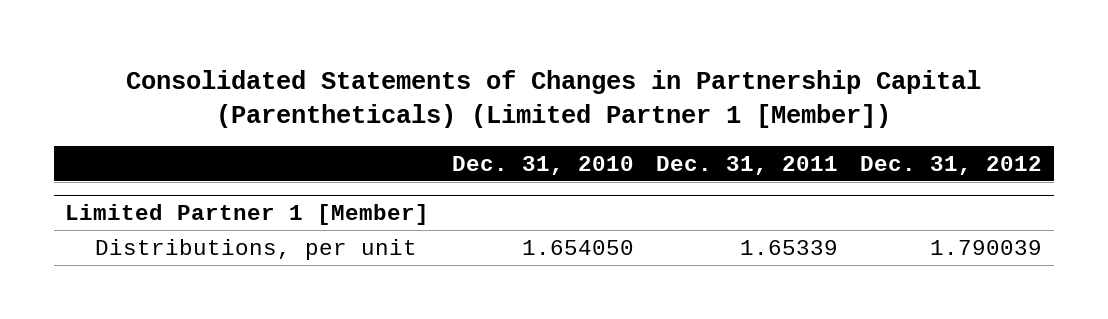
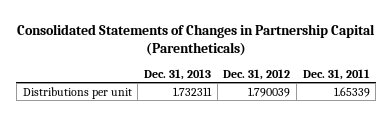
[125,69,981,129] Consolidated Statements of Changes in Partnership Capital (Parentheticals) (Limited Partner 1 [Member]) -> [17,23,376,57] Consolidated Statements of Changes in Partnership Capital (Parentheticals)
[451,155,634,175] Dec. 31, 2010 -> none
none -> [143,68,211,80] Dec. 31, 2013
[65,204,430,226] Limited Partner 1 [Member] -> none
[95,238,418,260] Distributions, per unit -> [22,86,132,99] Distributions per unit

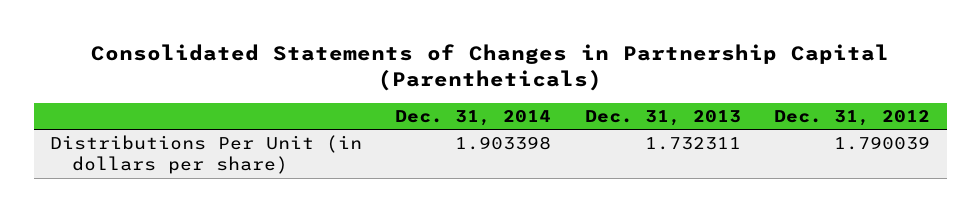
[302,68,370,80] Dec. 31, 2011 -> none
none -> [395,110,552,127] Dec. 31, 2014
[22,86,132,99] Distributions per unit -> [50,134,363,175] Distributions Per Unit (in dollars per share)

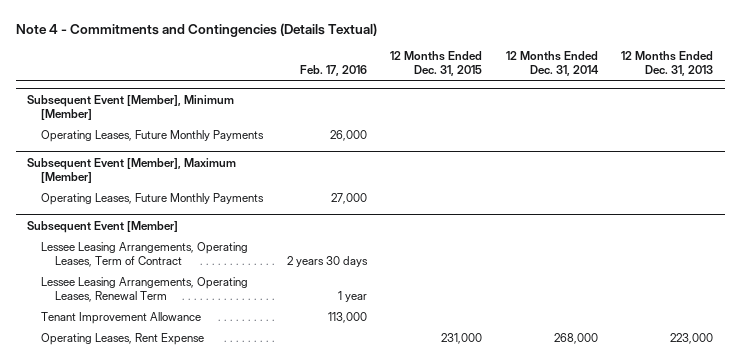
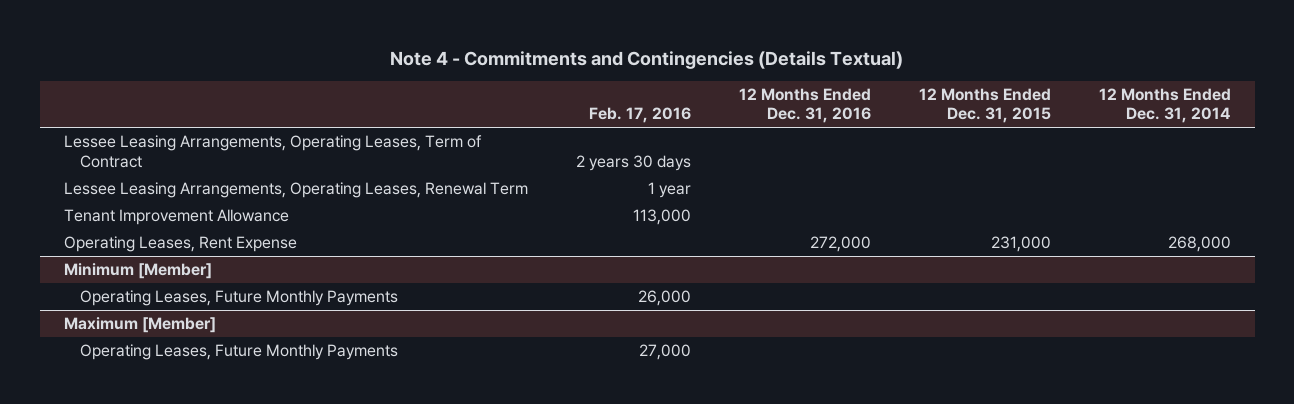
[621,51,714,77] 12 Months Ended Dec. 31, 2013 -> none
none -> [738,87,871,124] 12 Months Ended Dec. 31, 2016
[27,94,235,120] Subsequent Event [Member], Minimum [Member] -> none
[41,129,265,142] Operating Leases, Future Monthly Payments -> none
[27,157,237,183] Subsequent Event [Member], Maximum [Member] -> none
[41,192,265,205] Operating Leases, Future Monthly Payments -> none
[27,220,179,233] Subsequent Event [Member] -> none
none -> [63,263,212,280] Minimum [Member]
none -> [79,290,398,307] Operating Leases, Future Monthly Payments
none -> [63,317,216,334] Maximum [Member]
none -> [79,344,398,361] Operating Leases, Future Monthly Payments

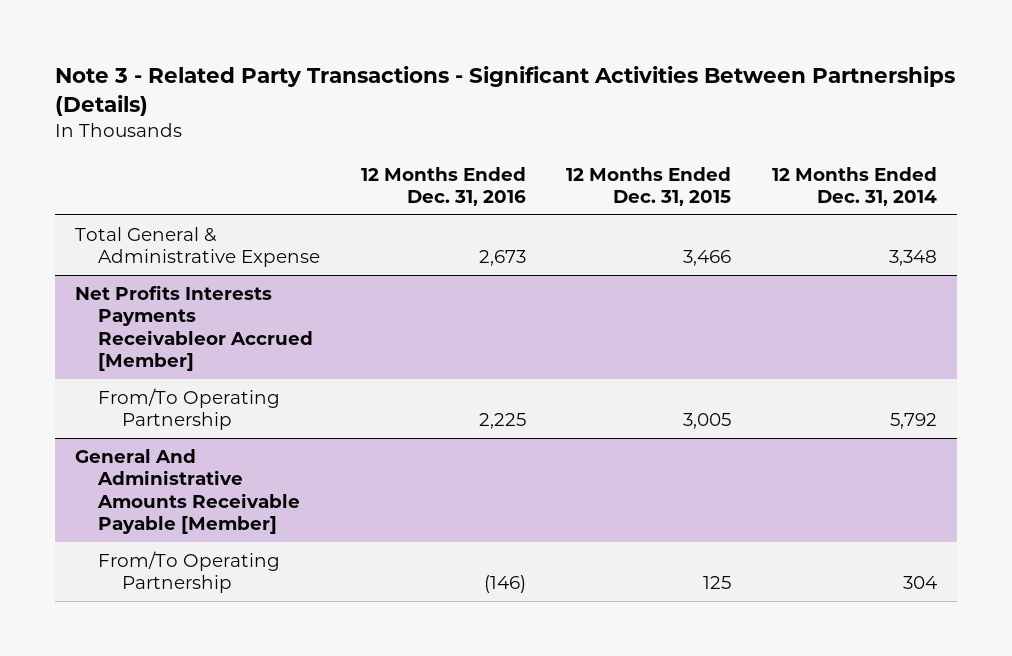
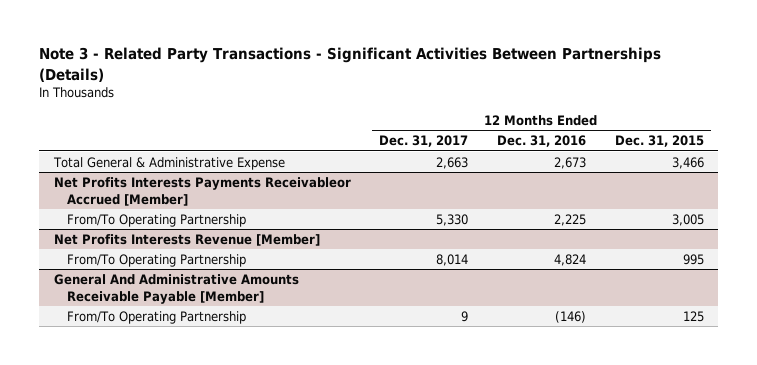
[771,166,937,207] 12 Months Ended Dec. 31, 2014 -> none
none -> [379,135,469,148] Dec. 31, 2017
none -> [53,233,320,246] Net Profits Interests Revenue [Member]
none -> [67,253,247,267] From/To Operating Partnership

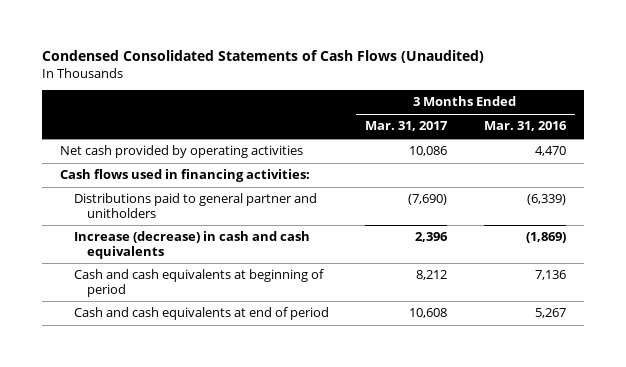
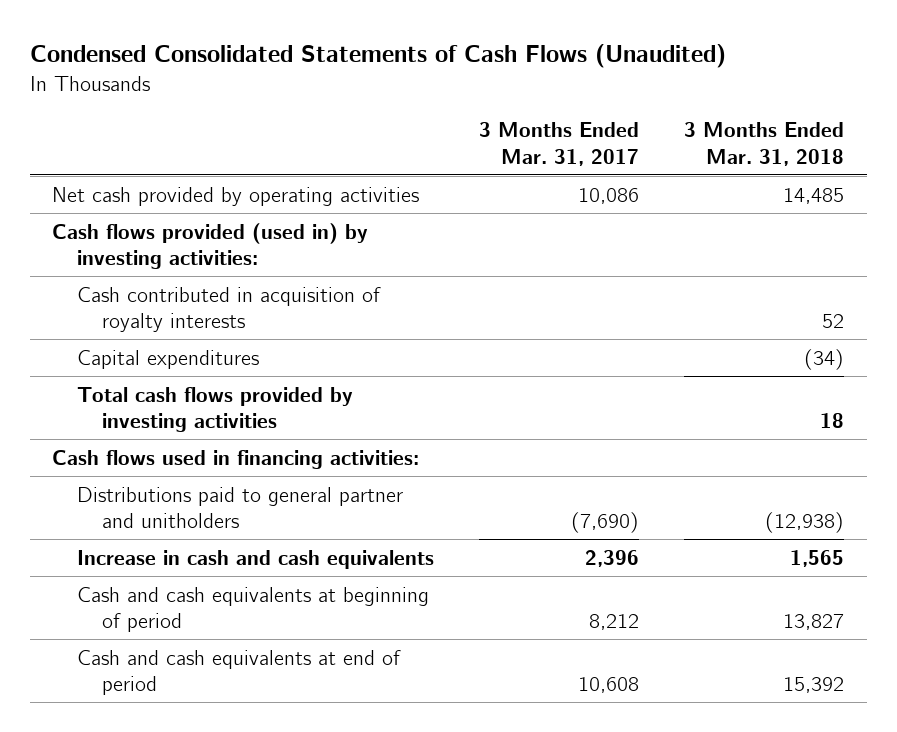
[483,121,567,132] Mar. 31, 2016 -> none
none -> [684,122,845,166] 3 Months Ended Mar. 31, 2018
none -> [52,222,369,270] Cash flows provided (used in) by investing activities:
none -> [76,286,381,333] Cash contributed in acquisition of royalty interests
none -> [76,349,259,369] Capital expenditures
none -> [76,386,353,433] Total cash flows provided by investing activities
[73,231,310,259] Increase (decrease) in cash and cash equivalents -> [76,549,434,569] Increase in cash and cash equivalents

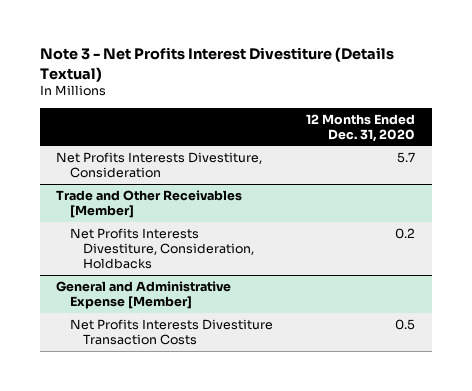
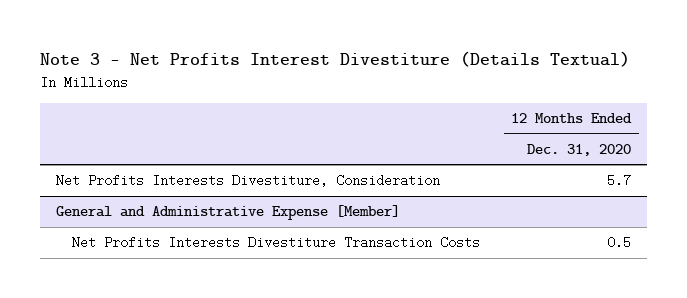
[56,189,243,218] Trade and Other Receivables [Member] -> none
[69,227,255,269] Net Profits Interests Divestiture, Consideration, Holdbacks -> none

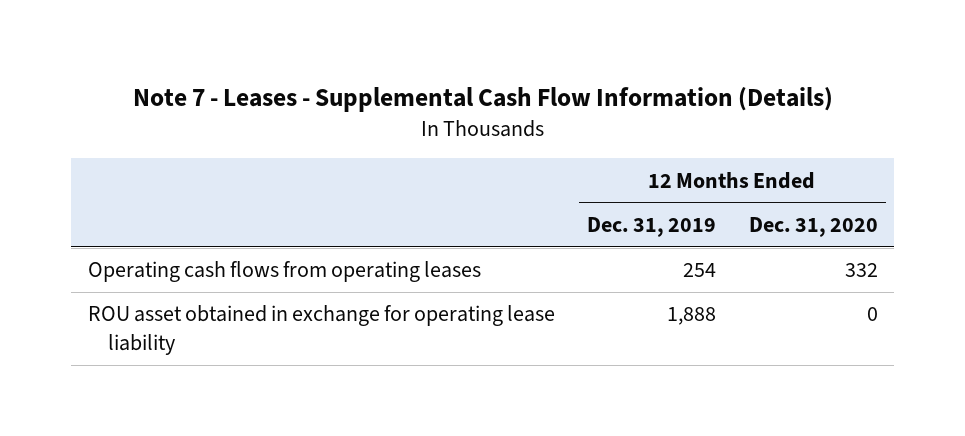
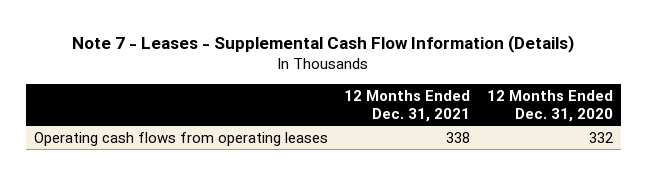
[587,216,717,237] Dec. 31, 2019 -> none
none -> [344,89,471,123] 12 Months Ended Dec. 31, 2021
[87,305,555,356] ROU asset obtained in exchange for operating lease liability -> none

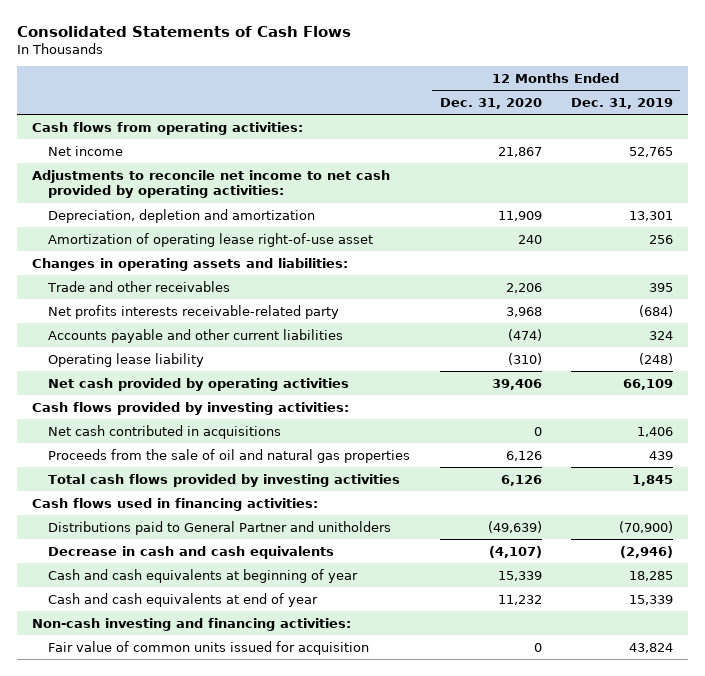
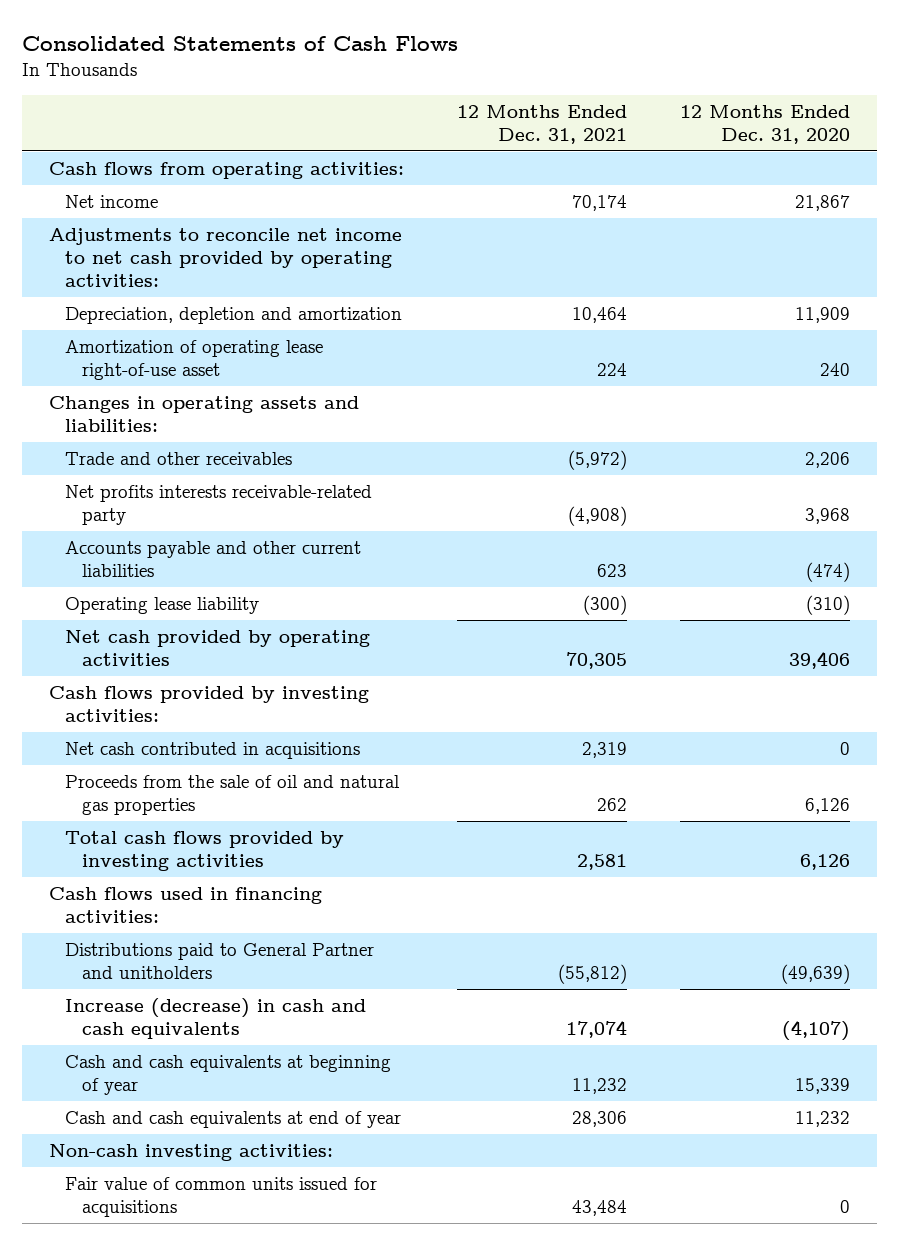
[571,98,674,110] Dec. 31, 2019 -> none
none -> [456,104,627,144] 12 Months Ended Dec. 31, 2021
[47,545,334,559] Decrease in cash and cash equivalents -> [65,998,367,1039] Increase (decrease) in cash and cash equivalents
[31,617,351,631] Non-cash investing and financing activities: -> [48,1144,333,1162] Non-cash investing activities:
[47,640,369,655] Fair value of common units issued for acquisition -> [65,1177,378,1217] Fair value of common units issued for acquisitions

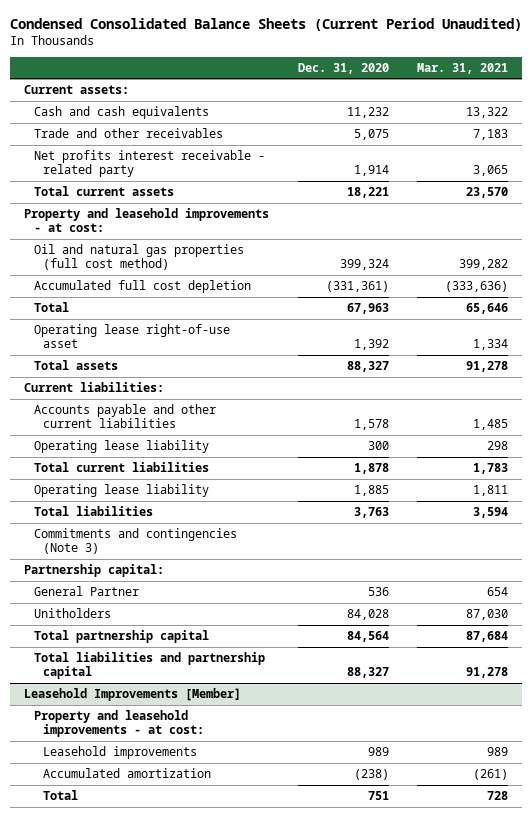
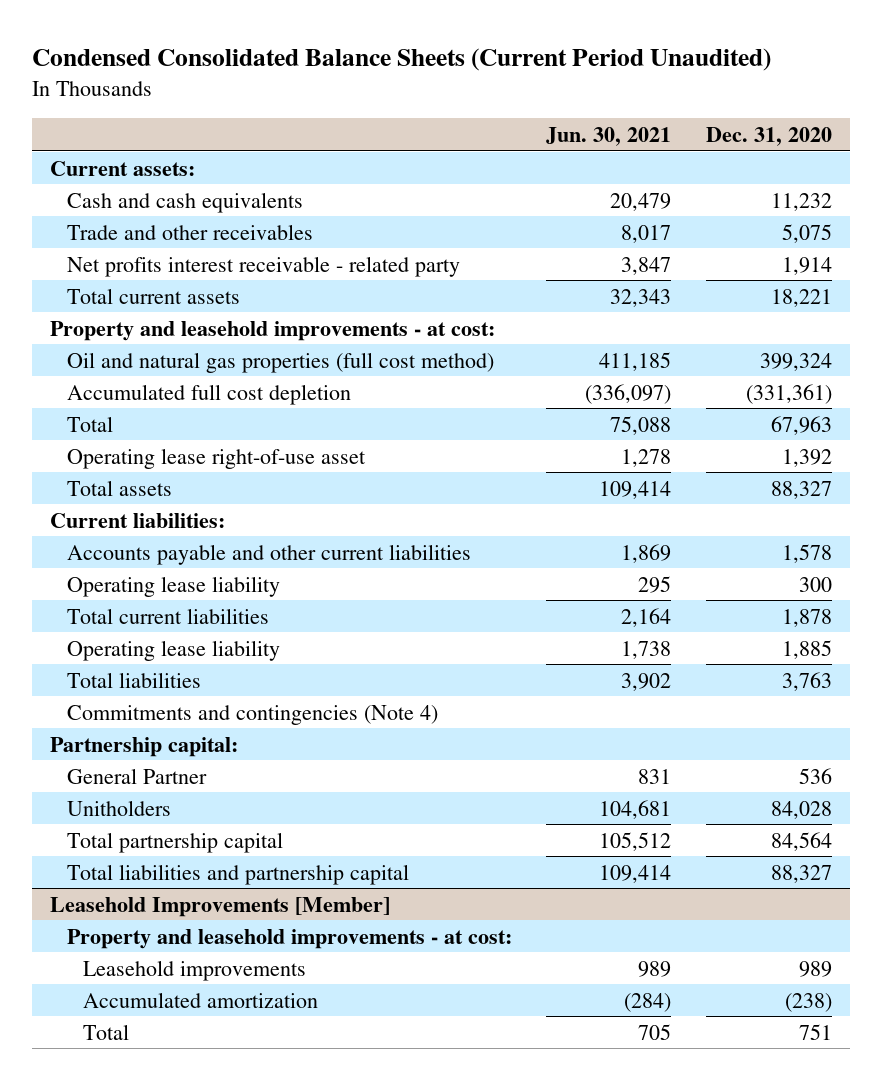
[416,62,508,74] Mar. 31, 2021 -> none
none -> [546,126,672,146] Jun. 30, 2021
[33,528,237,555] Commitments and contingencies (Note 3) -> [66,704,438,725] Commitments and contingencies (Note 4)

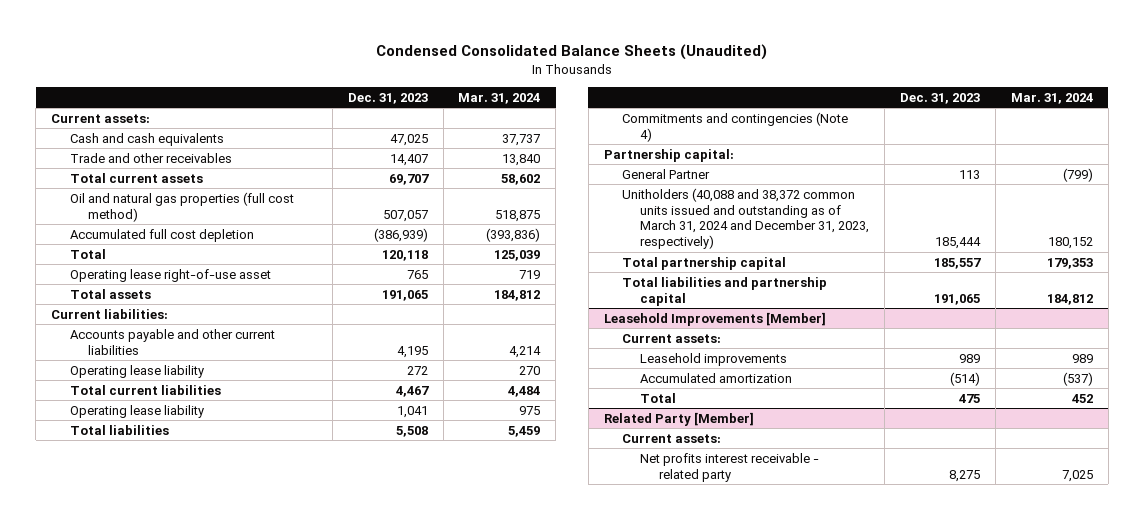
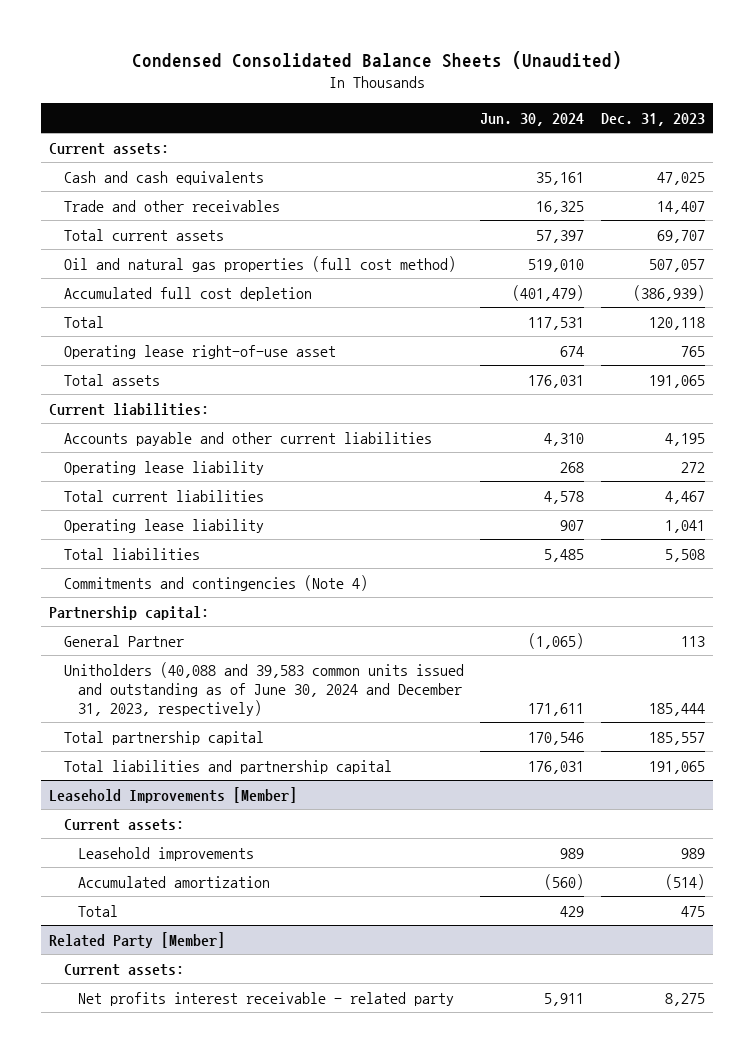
[458,92,541,104] Mar. 31, 2024 -> none
none -> [480,112,585,126] Jun. 30, 2024
[622,187,870,250] Unitholders (40,088 and 38,372 common units issued and outstanding as of March 31, 2024 and December 31, 2023, respectively) -> [63,661,464,717] Unitholders (40,088 and 39,583 common units issued and outstanding as of June 30, 2024 and December 31, 2023, respectively)

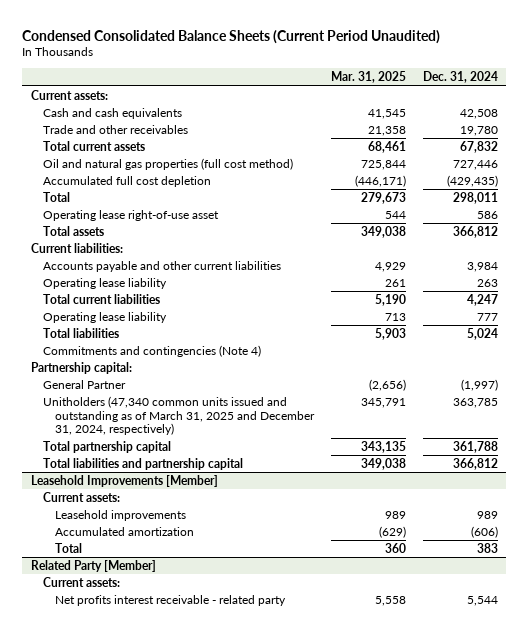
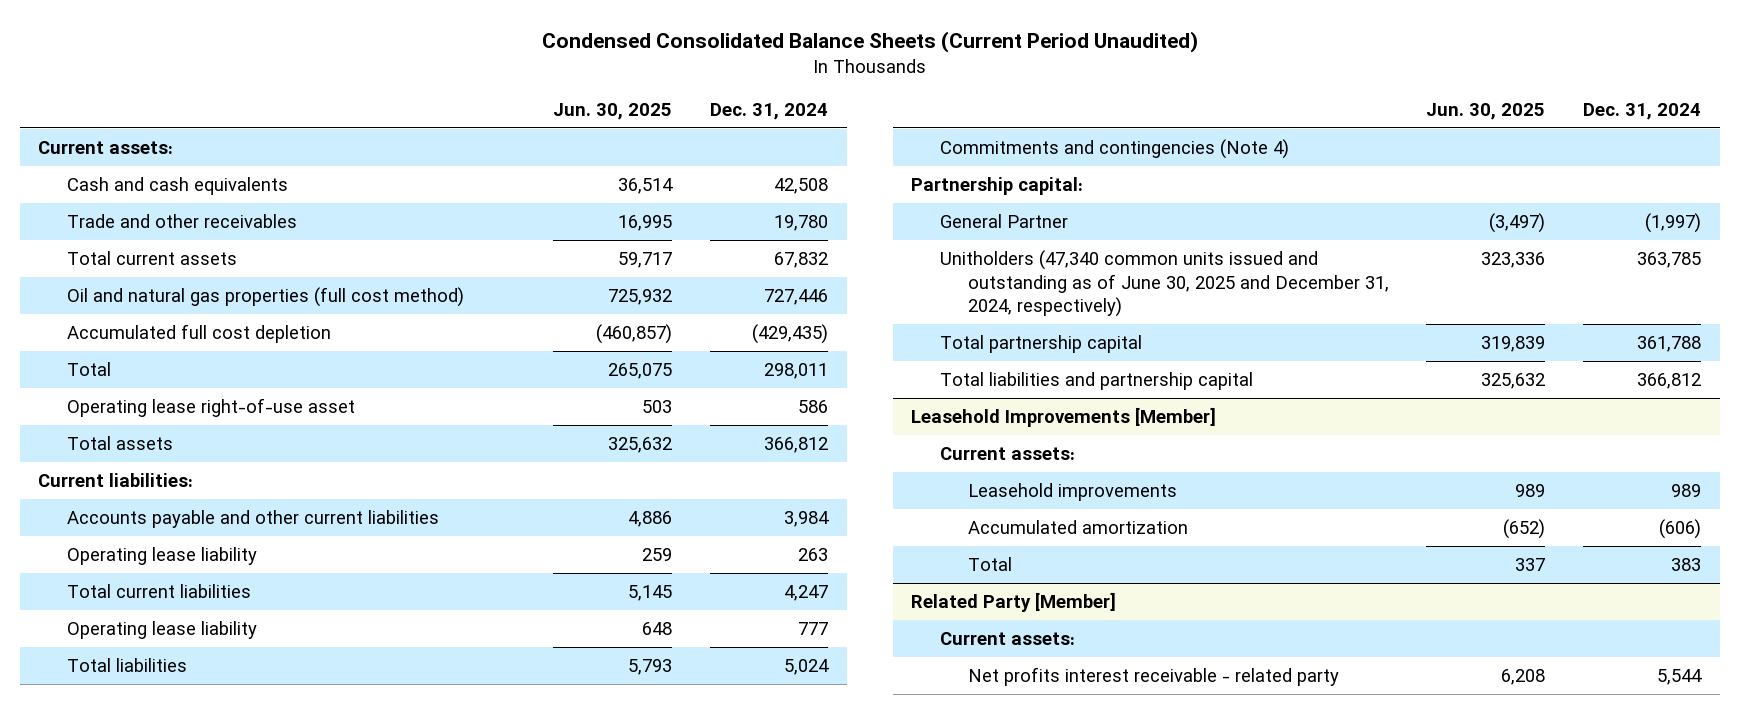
[330,71,406,84] Mar. 31, 2025 -> none
none -> [553,102,673,120] Jun. 30, 2025
[42,395,316,436] Unitholders (47,340 common units issued and outstanding as of March 31, 2025 and December 31, 2024, respectively) -> [939,249,1389,318] Unitholders (47,340 common units issued and outstanding as of June 30, 2025 and December 31, 2024, respectively)

